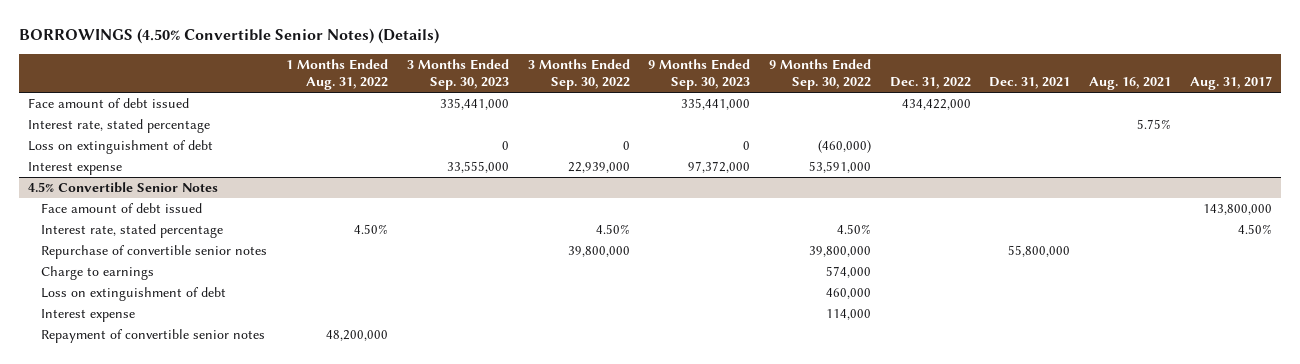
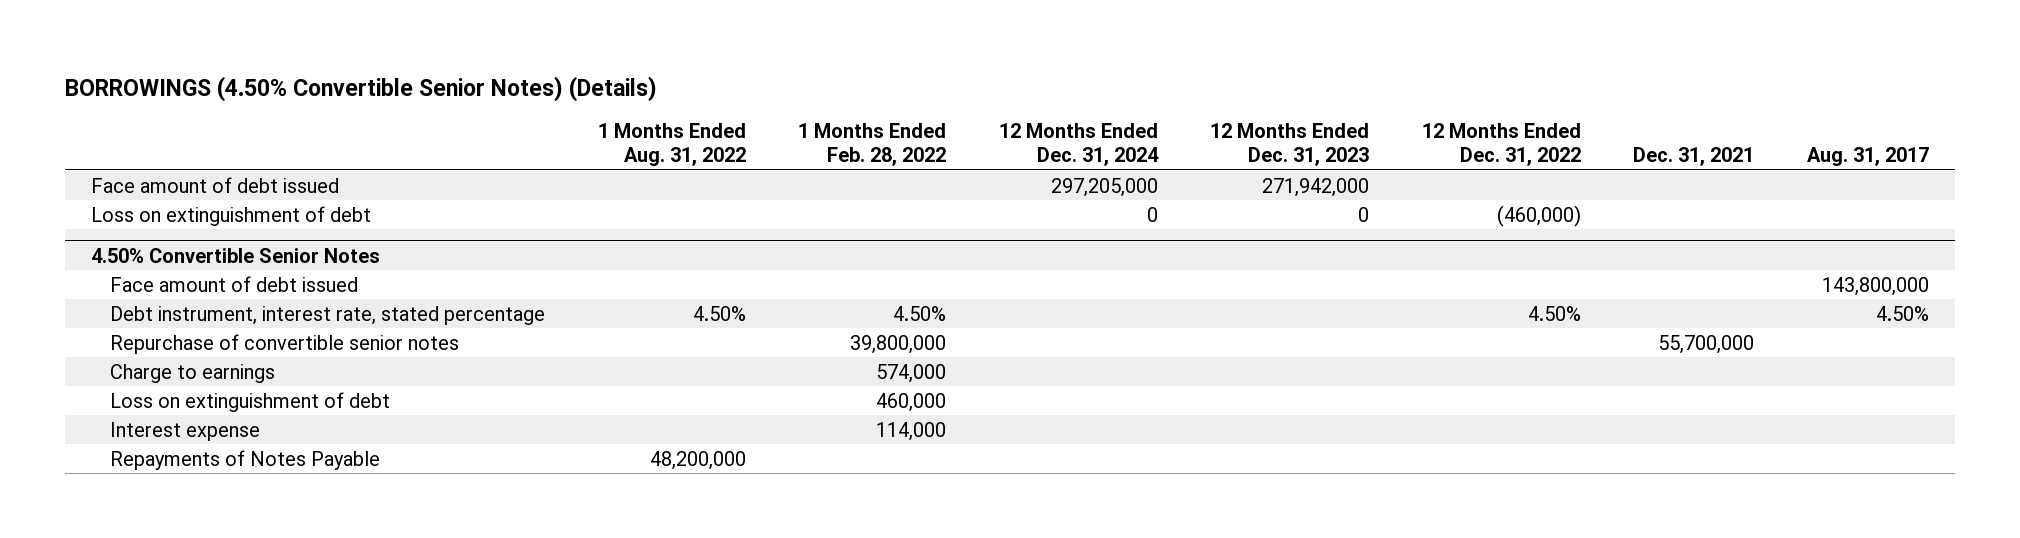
[406,59,509,91] 3 Months Ended Sep. 30, 2023 -> none
[527,59,630,91] 3 Months Ended Sep. 30, 2022 -> none
[648,59,751,91] 9 Months Ended Sep. 30, 2023 -> none
[768,59,871,91] 9 Months Ended Sep. 30, 2022 -> none
[889,77,971,90] Dec. 31, 2022 -> none
[1089,77,1172,91] Aug. 16, 2021 -> none
none -> [798,123,947,167] 1 Months Ended Feb. 28, 2022
none -> [998,123,1159,167] 12 Months Ended Dec. 31, 2024
none -> [1210,123,1370,167] 12 Months Ended Dec. 31, 2023
none -> [1421,123,1581,167] 12 Months Ended Dec. 31, 2022
[28,118,211,133] Interest rate, stated percentage -> none
[28,161,123,175] Interest expense -> none
[28,181,219,193] 4.5% Convertible Senior Notes -> [91,247,381,263] 4.50% Convertible Senior Notes
[41,223,224,238] Interest rate, stated percentage -> [110,305,546,325] Debt instrument, interest rate, stated percentage
[1008,244,1071,257] 55,800,000 -> [1658,334,1755,354] 55,700,000
[41,328,266,343] Repayment of convertible senior notes -> [110,449,381,470] Repayments of Notes Payable

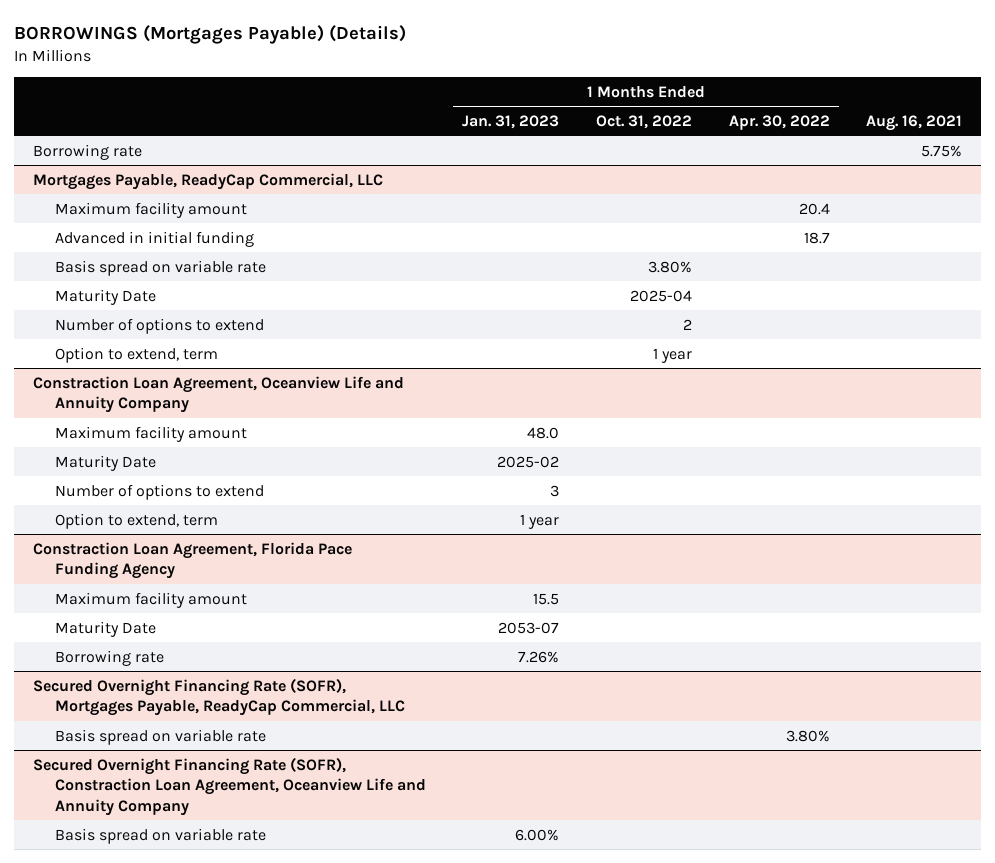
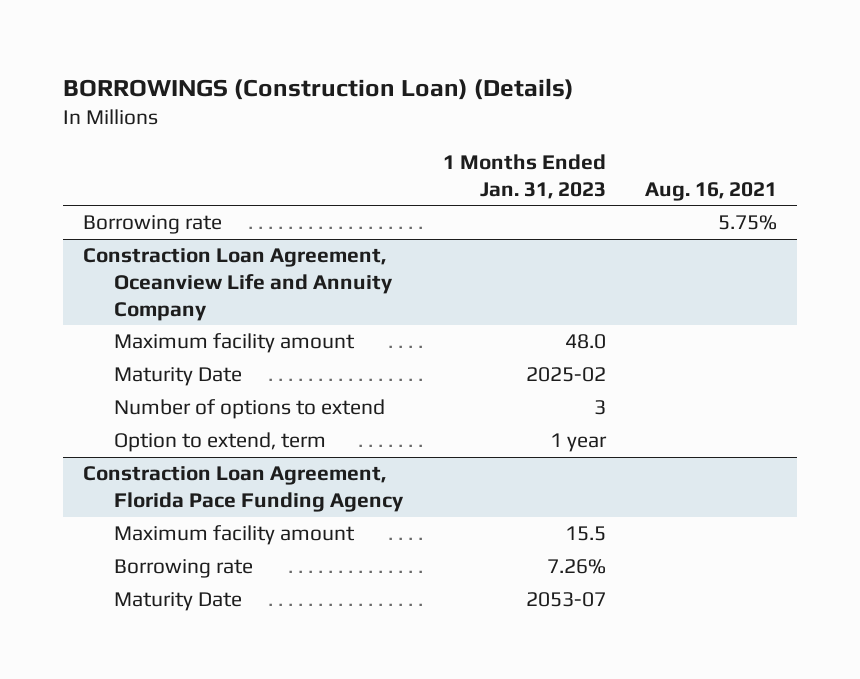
[14,25,407,45] BORROWINGS (Mortgages Payable) (Details) -> [63,77,575,100] BORROWINGS (Construction Loan) (Details)
[595,114,692,129] Oct. 31, 2022 -> none
[728,114,830,130] Apr. 30, 2022 -> none
[32,172,383,190] Mortgages Payable, ReadyCap Commercial, LLC -> none
[54,201,247,218] Maximum facility amount -> none
[54,230,254,247] Advanced in initial funding -> none
[54,259,266,276] Basis spread on variable rate -> none
[54,288,156,305] Maturity Date -> none
[54,317,264,334] Number of options to extend -> none
[54,346,218,363] Option to extend, term -> none
[32,677,405,717] Secured Overnight Financing Rate (SOFR), Mortgages Payable, ReadyCap Commercial, LLC -> none
[54,728,266,745] Basis spread on variable rate -> none
[32,756,426,816] Secured Overnight Financing Rate (SOFR), Constraction Loan Agreement, Oceanview Life and Annuity Company -> none
[54,827,266,844] Basis spread on variable rate -> none
[54,620,156,637] Maturity Date -> [114,592,243,612] Maturity Date

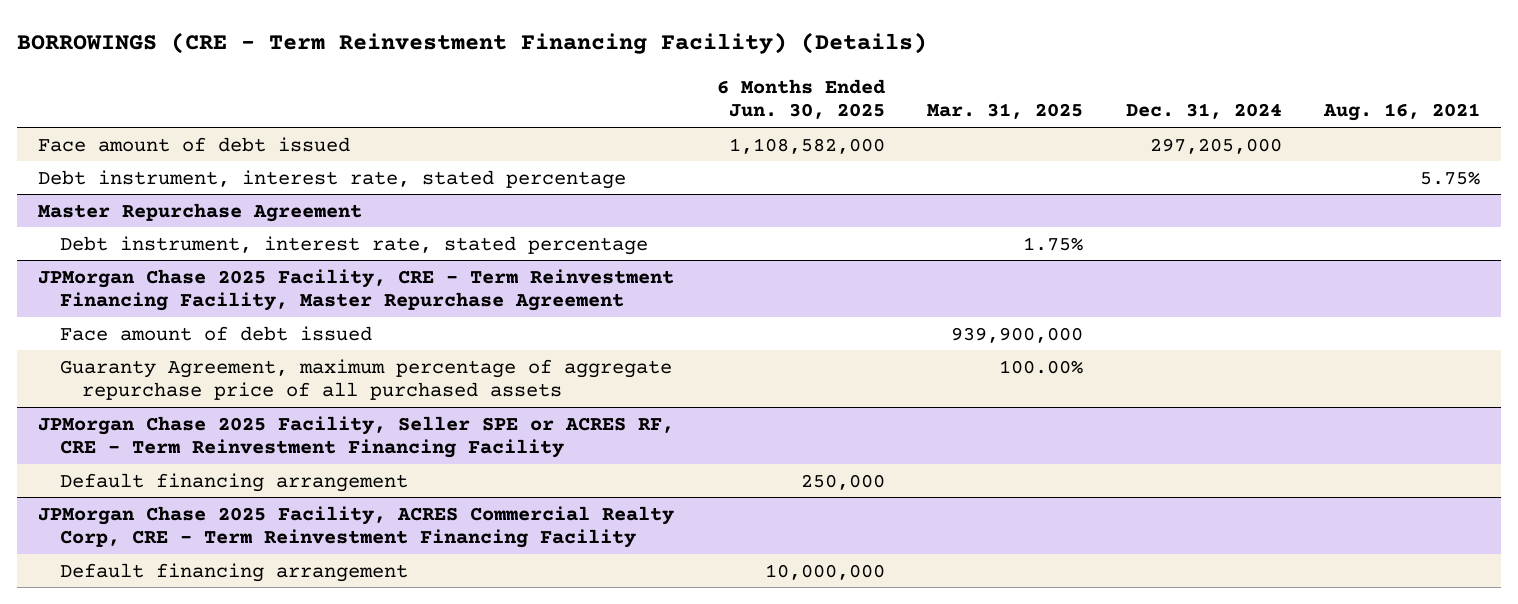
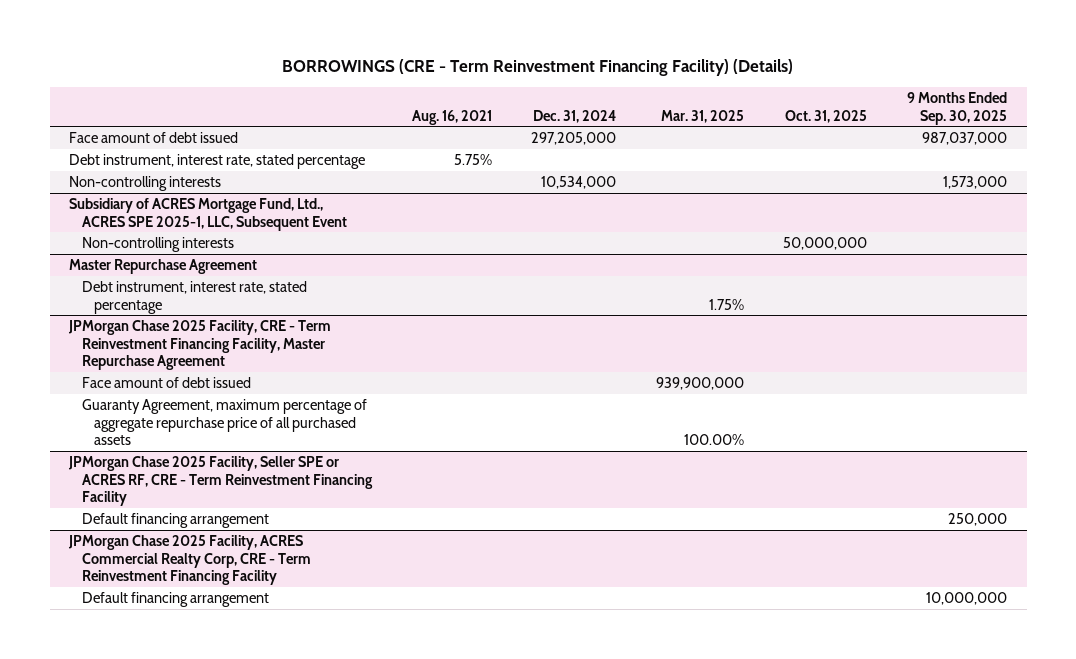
[716,78,885,120] 6 Months Ended Jun. 30, 2025 -> none
none -> [785,109,868,123] Oct. 31, 2025
none -> [906,92,1007,125] 9 Months Ended Sep. 30, 2025
none -> [69,176,222,192] Non-controlling interests
none -> [69,198,347,231] Subsidiary of ACRES Mortgage Fund, Ltd., ACRES SPE 2025-1, LLC, Subsequent Event
none -> [81,237,234,253] Non-controlling interests

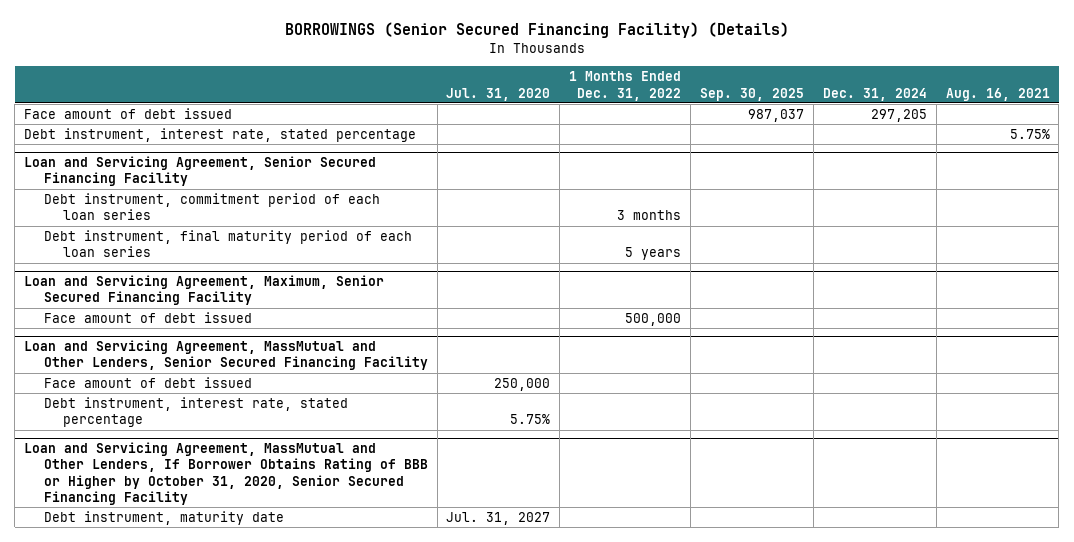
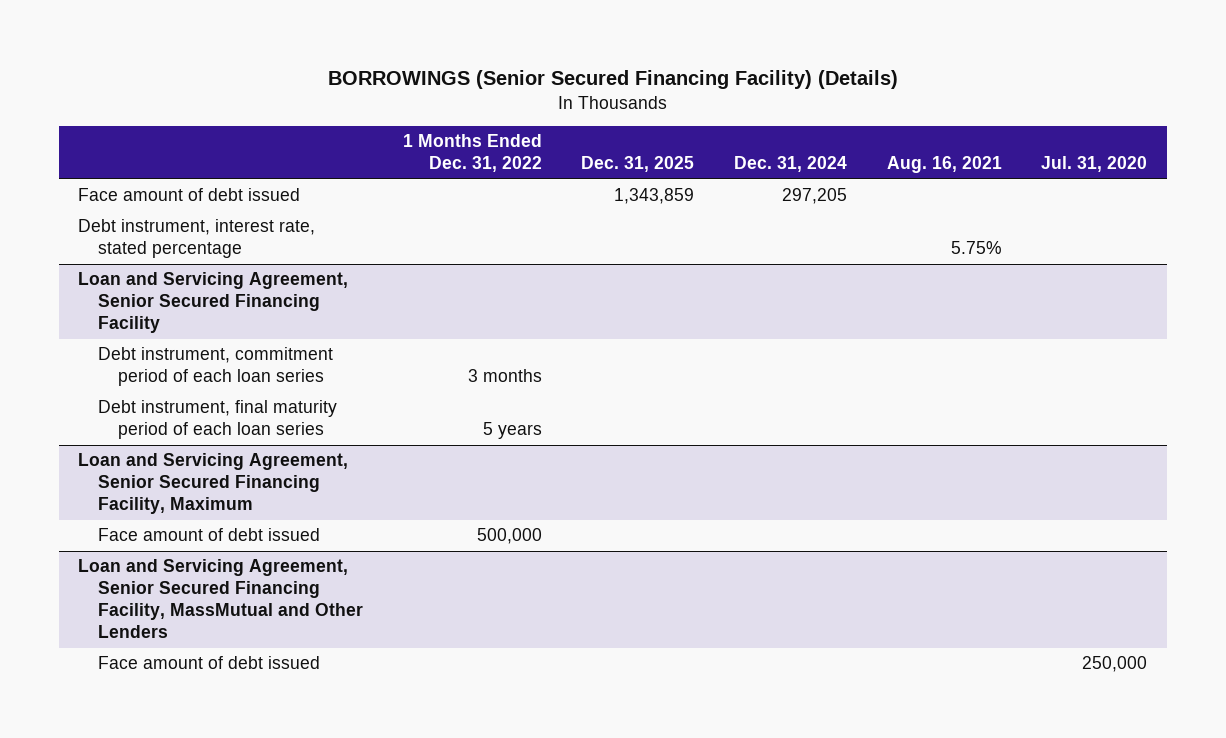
[699,87,804,101] Sep. 30, 2025 -> none
none -> [581,156,695,173] Dec. 31, 2025
[24,275,385,306] Loan and Servicing Agreement, Maximum, Senior Secured Financing Facility -> [78,453,349,515] Loan and Servicing Agreement, Senior Secured Financing Facility, Maximum
[24,340,428,371] Loan and Servicing Agreement, MassMutual and Other Lenders, Senior Secured Financing Facility -> [78,559,364,639] Loan and Servicing Agreement, Senior Secured Financing Facility, MassMutual and Other Lenders
[43,396,348,428] Debt instrument, interest rate, stated percentage -> none
[24,442,428,505] Loan and Servicing Agreement, MassMutual and Other Lenders, If Borrower Obtains Rating of BBB or Higher by October 31, 2020, Senior Secured Financing Facility -> none
[43,510,284,525] Debt instrument, maturity date -> none

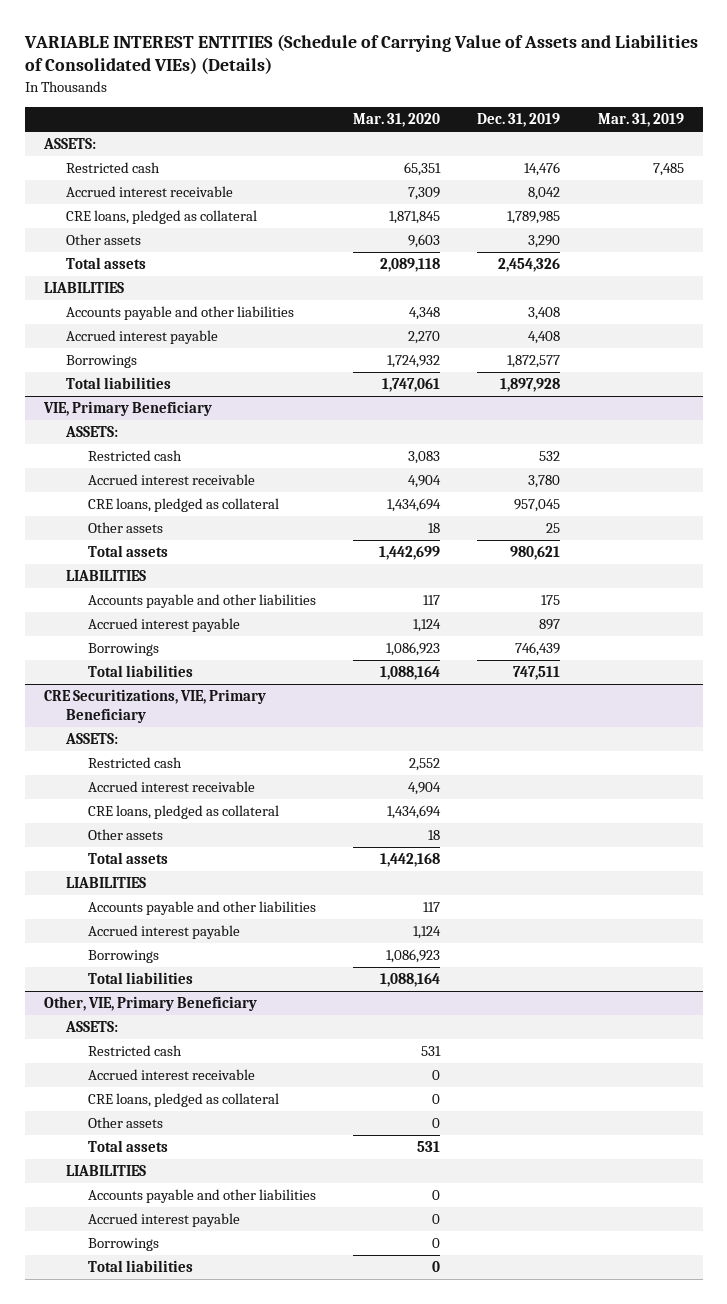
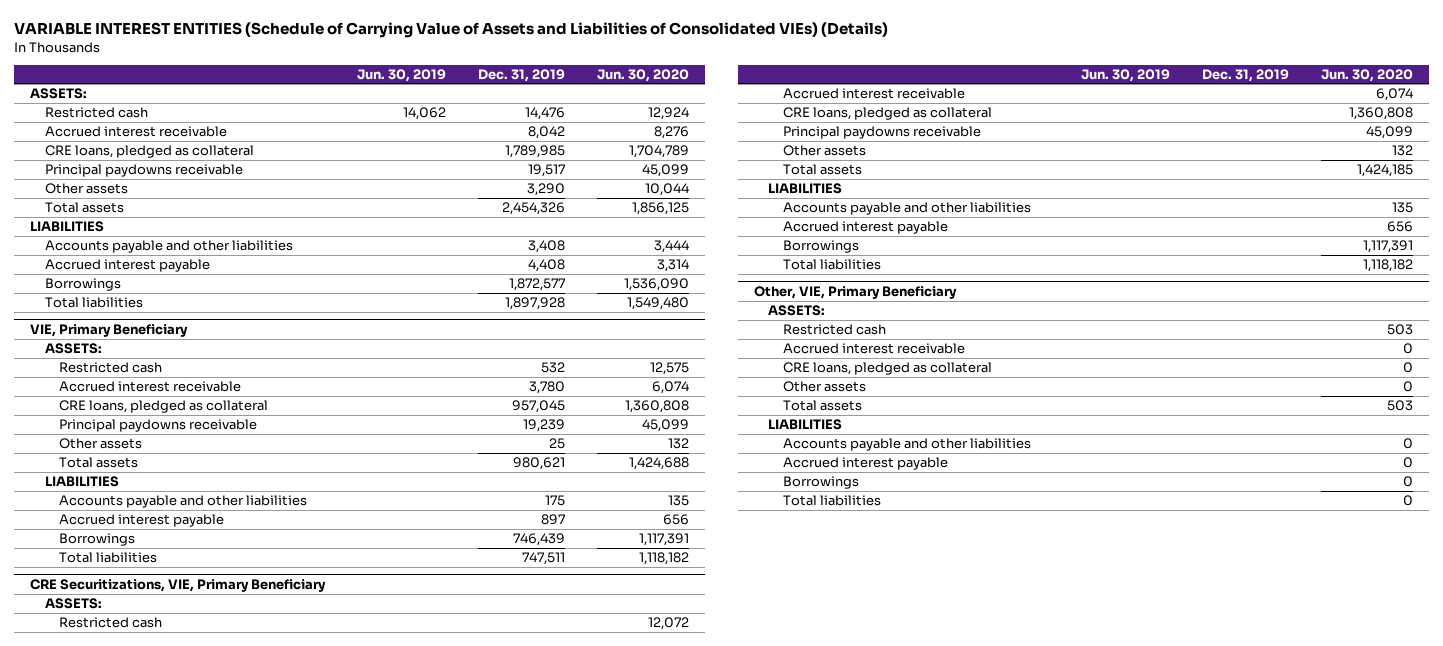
[353,113,441,128] Mar. 31, 2020 -> none
[597,113,684,128] Mar. 31, 2019 -> none
none -> [357,68,447,82] Jun. 30, 2019
none -> [597,68,690,82] Jun. 30, 2020
none -> [44,164,243,178] Principal paydowns receivable
none -> [58,419,257,433] Principal paydowns receivable
none -> [782,126,981,140] Principal paydowns receivable

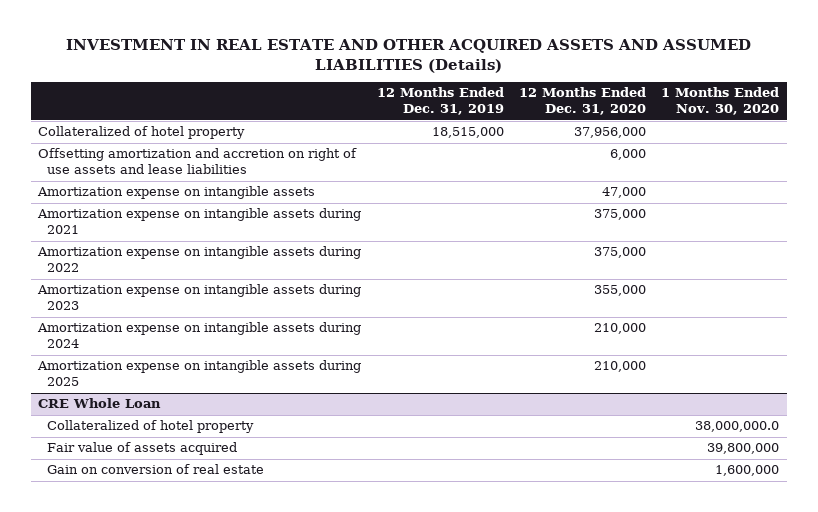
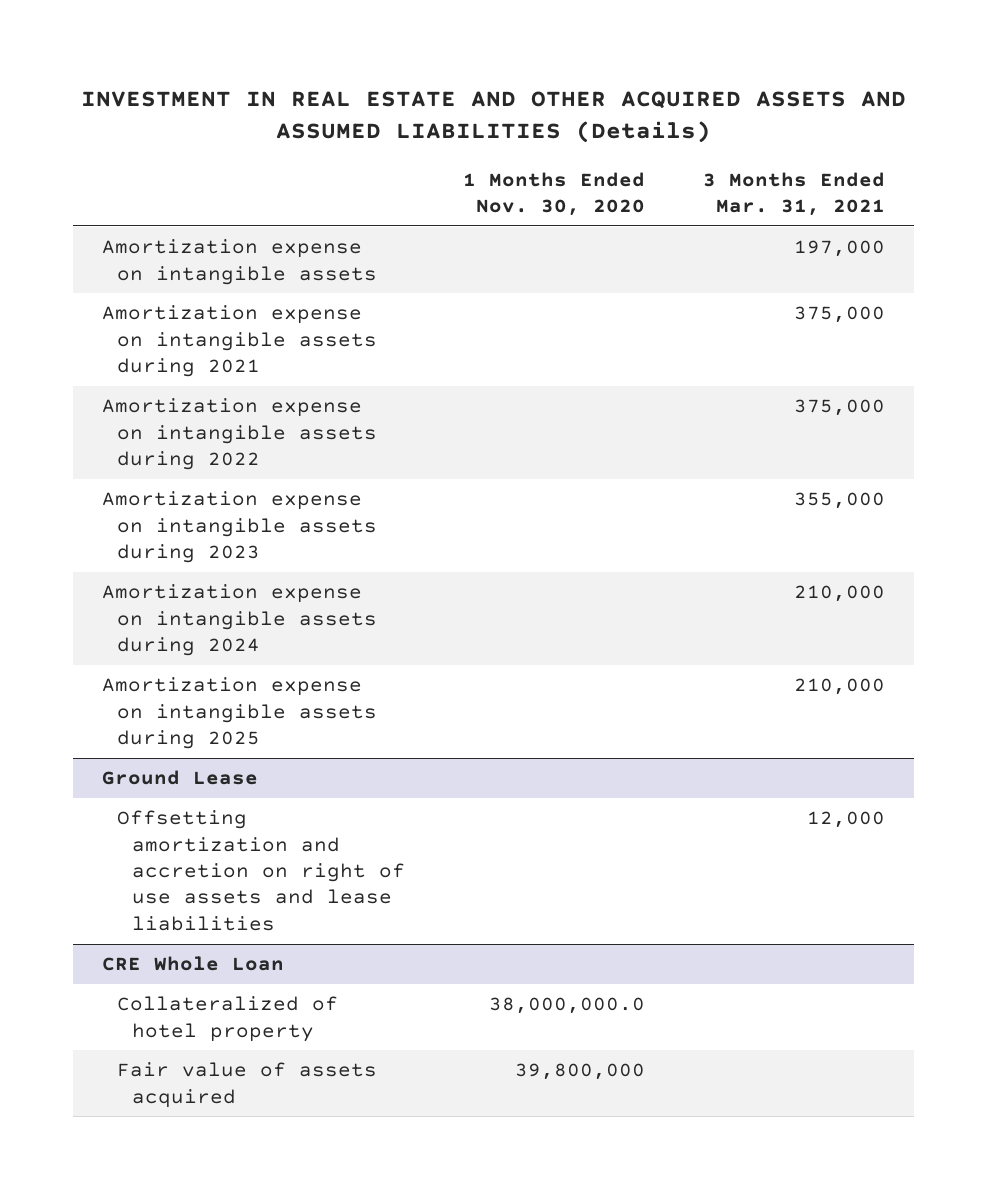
[376,87,504,116] 12 Months Ended Dec. 31, 2019 -> none
[519,87,647,116] 12 Months Ended Dec. 31, 2020 -> none
none -> [703,171,886,217] 3 Months Ended Mar. 31, 2021
[38,126,246,140] Collateralized of hotel property -> none
[38,148,358,175] Offsetting amortization and accretion on right of use assets and lease liabilities -> none
none -> [101,770,258,786] Ground Lease
none -> [117,810,406,931] Offsetting amortization and accretion on right of use assets and lease liabilities
[47,464,265,475] Gain on conversion of real estate -> none

